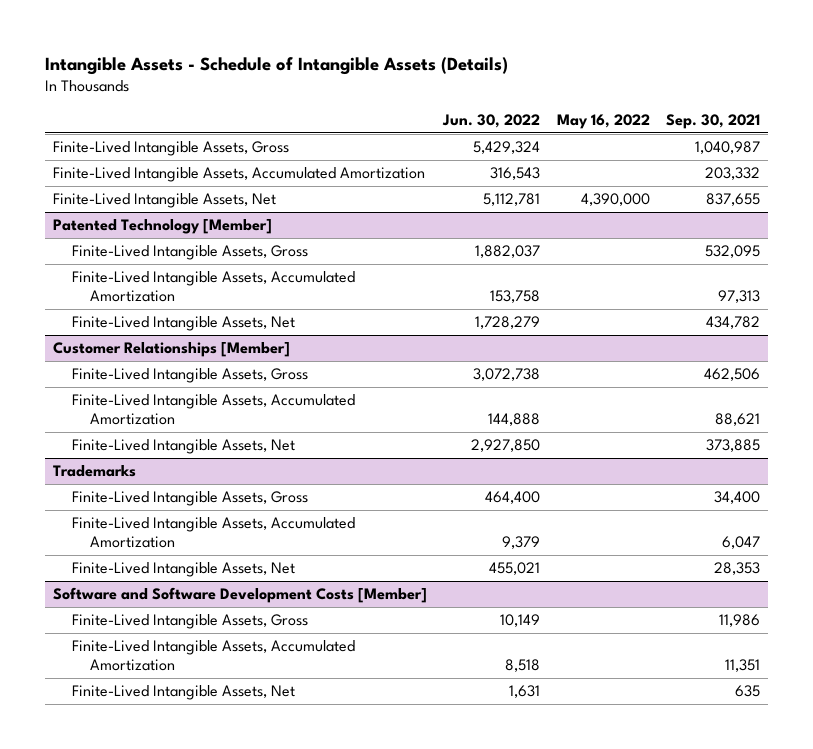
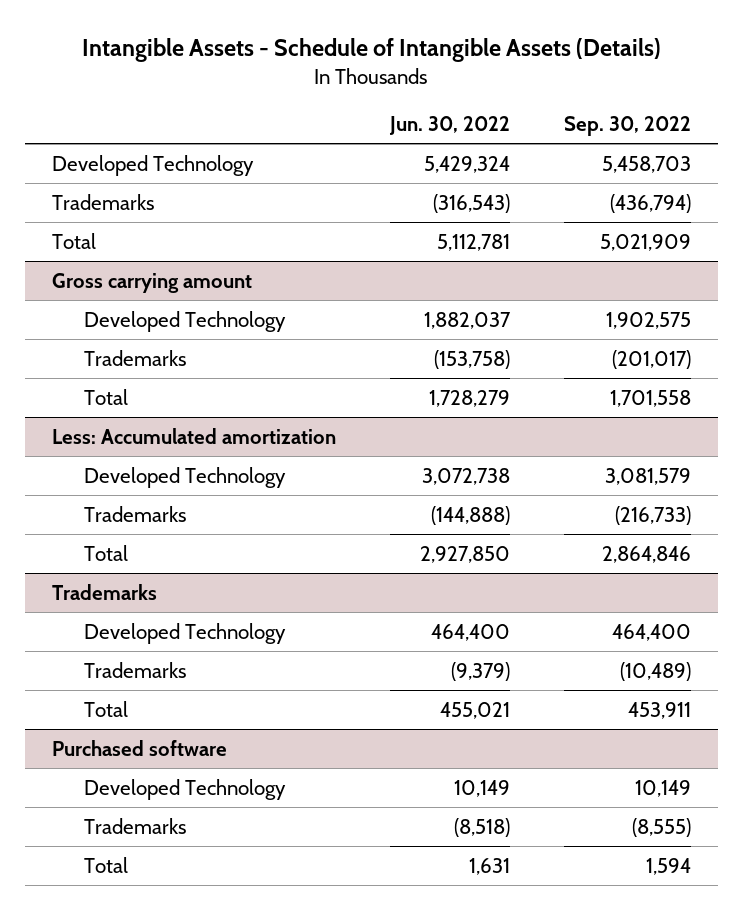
[556,114,650,130] May 16, 2022 -> none
[665,114,760,130] Sep. 30, 2021 -> none
none -> [564,115,692,136] Sep. 30, 2022
[52,167,425,183] Finite-Lived Intangible Assets, Accumulated Amortization -> none
[71,271,355,303] Finite-Lived Intangible Assets, Accumulated Amortization -> none
[71,394,355,426] Finite-Lived Intangible Assets, Accumulated Amortization -> none
[52,141,289,157] Finite-Lived Intangible Assets, Gross -> [51,154,254,176] Developed Technology
none -> [51,193,154,210] Trademarks
[52,193,276,209] Finite-Lived Intangible Assets, Net -> [51,232,96,249] Total
[52,219,272,235] Patented Technology [Member] -> [51,272,252,293] Gross carrying amount
[71,245,308,261] Finite-Lived Intangible Assets, Gross -> [83,310,286,332] Developed Technology
none -> [83,349,186,366] Trademarks
[71,316,295,332] Finite-Lived Intangible Assets, Net -> [83,388,128,405] Total
[52,342,290,358] Customer Relationships [Member] -> [51,427,336,444] Less: Accumulated amortization
[71,368,308,384] Finite-Lived Intangible Assets, Gross -> [83,466,286,488] Developed Technology
none -> [83,505,186,522] Trademarks
[71,439,295,455] Finite-Lived Intangible Assets, Net -> [83,544,128,561] Total
[71,517,355,549] Finite-Lived Intangible Assets, Accumulated Amortization -> none
[71,640,355,672] Finite-Lived Intangible Assets, Accumulated Amortization -> none
[71,491,308,507] Finite-Lived Intangible Assets, Gross -> [83,622,286,644] Developed Technology
none -> [83,661,186,678] Trademarks
[71,562,295,578] Finite-Lived Intangible Assets, Net -> [83,700,128,717] Total
[52,587,427,604] Software and Software Development Costs [Member] -> [51,739,227,756] Purchased software
[71,614,308,630] Finite-Lived Intangible Assets, Gross -> [83,778,286,800] Developed Technology
none -> [83,817,186,834] Trademarks
[71,685,295,701] Finite-Lived Intangible Assets, Net -> [83,856,128,873] Total

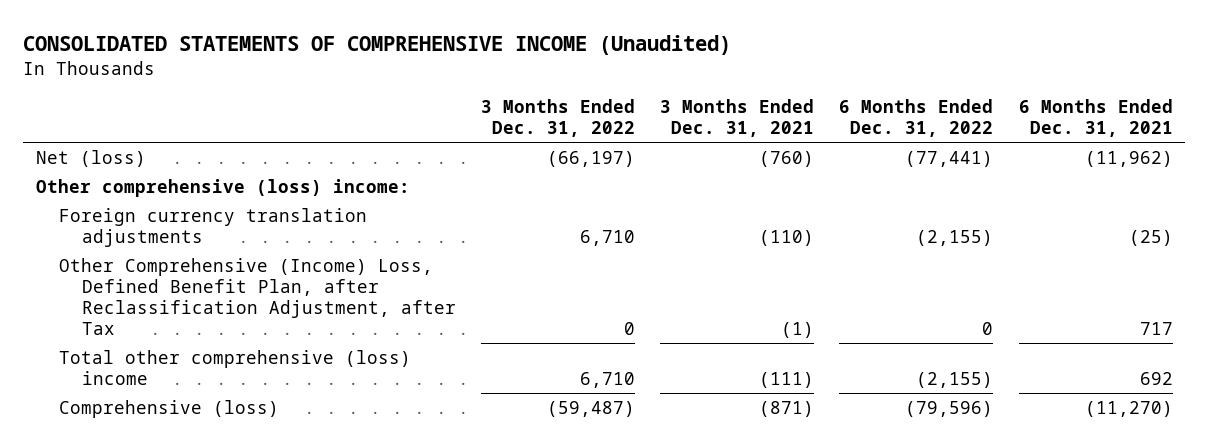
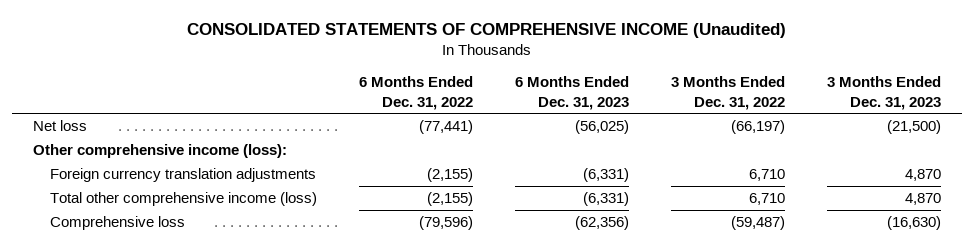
[660,99,815,138] 3 Months Ended Dec. 31, 2021 -> none
[1018,99,1173,138] 6 Months Ended Dec. 31, 2021 -> none
none -> [515,76,630,110] 6 Months Ended Dec. 31, 2023
none -> [827,76,942,110] 3 Months Ended Dec. 31, 2023
[35,149,146,167] Net (loss) -> [33,120,88,132] Net loss
[35,178,410,197] Other comprehensive (loss) income: -> [33,144,288,159] Other comprehensive income (loss):
[58,257,457,336] Other Comprehensive (Income) Loss, Defined Benefit Plan, after Reclassification Adjustment, after Tax -> none
[58,349,411,385] Total other comprehensive (loss) income -> [50,192,318,207] Total other comprehensive income (loss)
[58,399,279,418] Comprehensive (loss) -> [50,216,186,231] Comprehensive loss

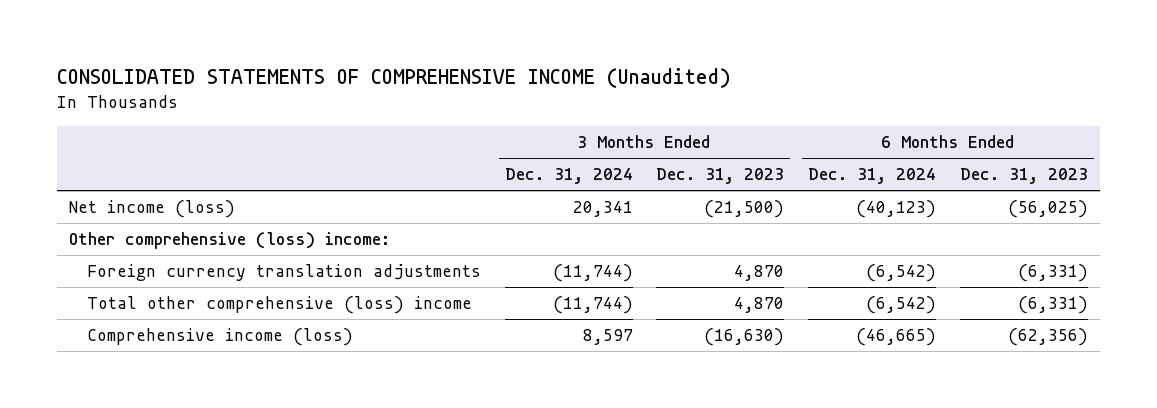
[359,76,474,110] 6 Months Ended Dec. 31, 2022 -> none
[671,76,786,110] 3 Months Ended Dec. 31, 2022 -> none
none -> [504,168,633,185] Dec. 31, 2024
none -> [808,168,937,185] Dec. 31, 2024
[33,120,88,132] Net loss -> [68,200,235,219] Net income (loss)
[33,144,288,159] Other comprehensive income (loss): -> [68,232,390,250] Other comprehensive (loss) income:
[50,192,318,207] Total other comprehensive income (loss) -> [86,296,472,315] Total other comprehensive (loss) income
[50,216,186,231] Comprehensive loss -> [86,328,353,347] Comprehensive income (loss)

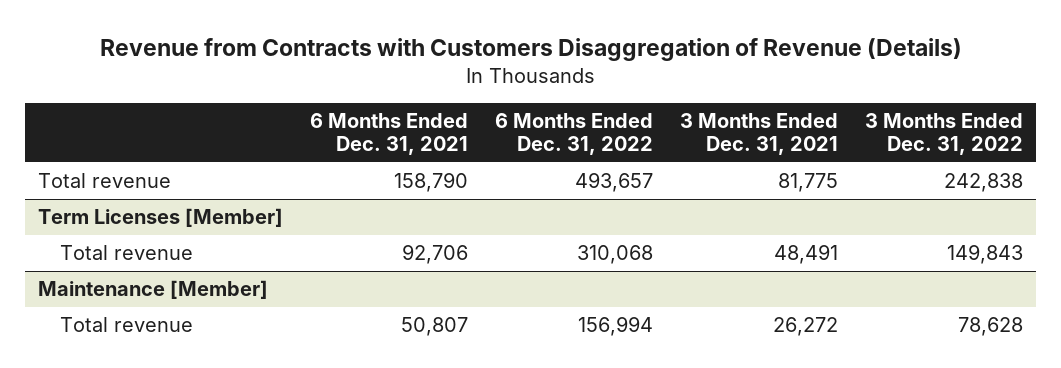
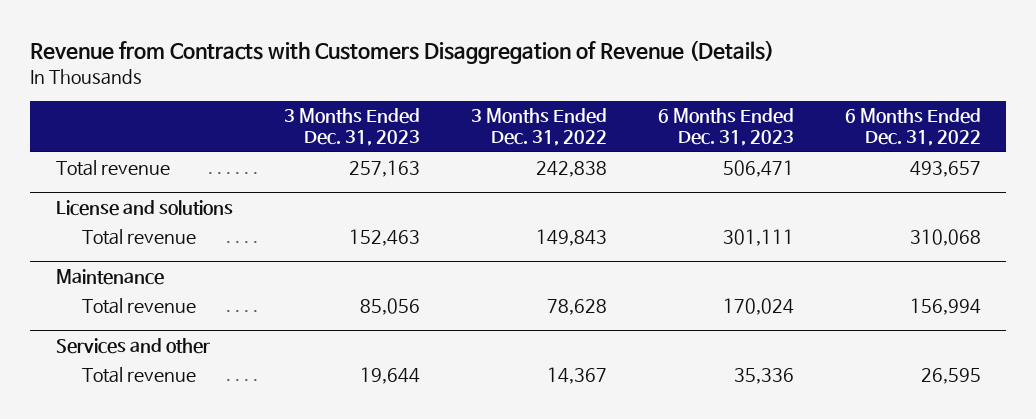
[310,112,469,156] 6 Months Ended Dec. 31, 2021 -> none
[679,112,838,156] 3 Months Ended Dec. 31, 2021 -> none
none -> [283,107,420,147] 3 Months Ended Dec. 31, 2023
none -> [657,107,794,147] 6 Months Ended Dec. 31, 2023
[38,208,284,228] Term Licenses [Member] -> [55,199,233,216] License and solutions
[38,280,269,300] Maintenance [Member] -> [55,268,164,285] Maintenance
none -> [55,337,210,354] Services and other
none -> [81,367,196,384] Total revenue

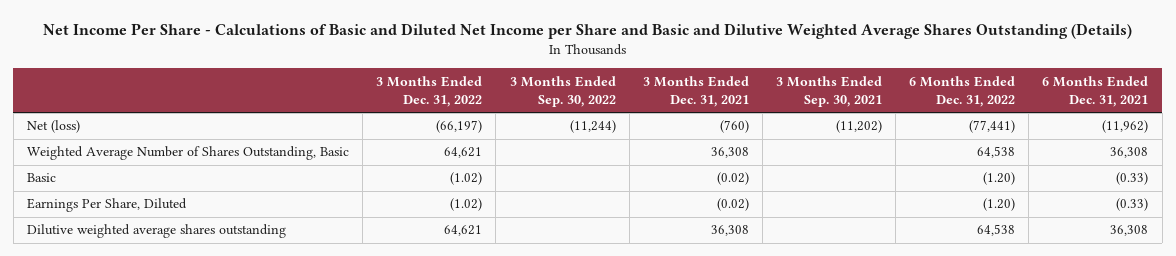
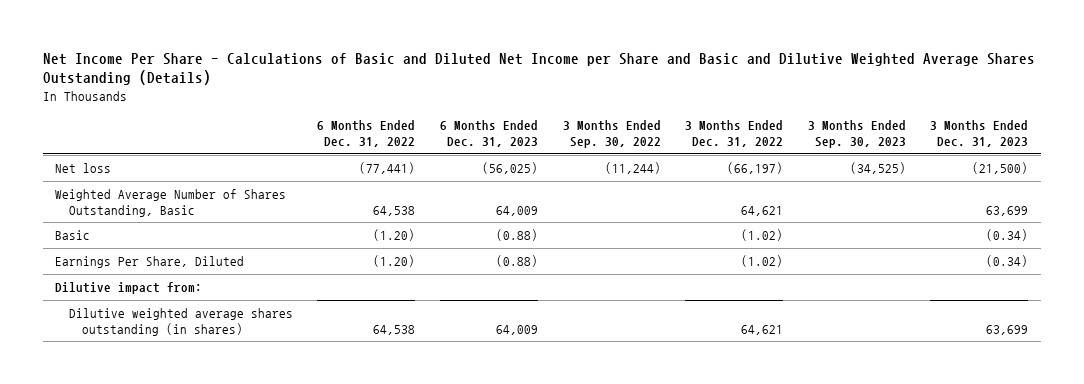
[642,75,749,107] 3 Months Ended Dec. 31, 2021 -> none
[775,75,882,107] 3 Months Ended Sep. 30, 2021 -> none
[1042,75,1149,107] 6 Months Ended Dec. 31, 2021 -> none
none -> [440,120,539,147] 6 Months Ended Dec. 31, 2023
none -> [807,120,906,148] 3 Months Ended Sep. 30, 2023
none -> [930,120,1029,147] 3 Months Ended Dec. 31, 2023
[27,120,81,134] Net (loss) -> [55,162,112,173] Net loss
none -> [55,281,203,294] Dilutive impact from:
[27,224,287,239] Dilutive weighted average shares outstanding -> [68,307,293,336] Dilutive weighted average shares outstanding (in shares)

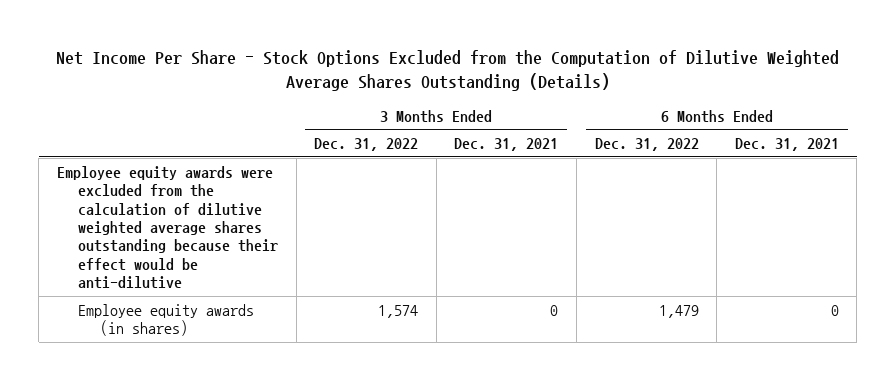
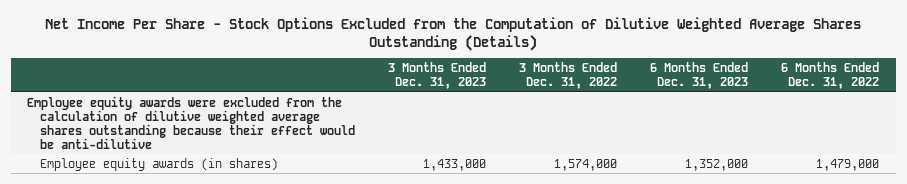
[454,138,559,152] Dec. 31, 2021 -> none
[734,138,839,152] Dec. 31, 2021 -> none
none -> [388,62,487,90] 3 Months Ended Dec. 31, 2023
none -> [650,62,749,90] 6 Months Ended Dec. 31, 2023
[378,304,419,318] 1,574 -> [554,158,618,171] 1,574,000
[658,304,699,318] 1,479 -> [816,158,880,171] 1,479,000

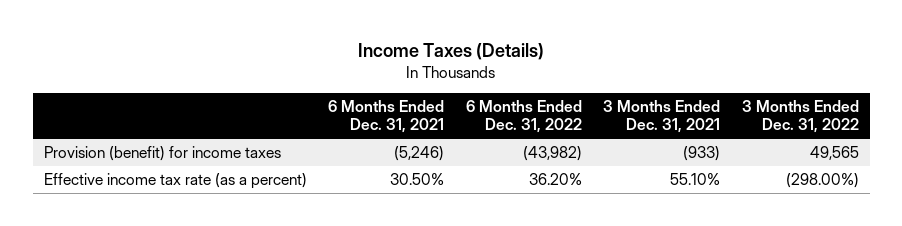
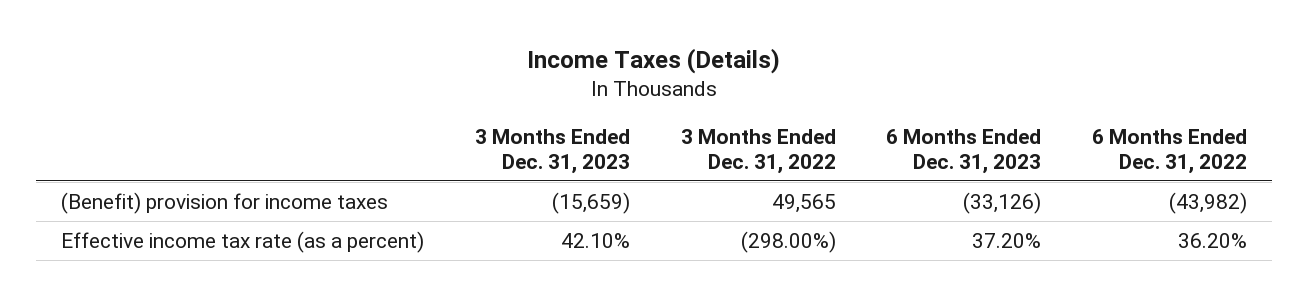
[328,100,445,134] 6 Months Ended Dec. 31, 2021 -> none
[603,100,721,134] 3 Months Ended Dec. 31, 2021 -> none
none -> [474,128,630,175] 3 Months Ended Dec. 31, 2023
none -> [886,128,1042,175] 6 Months Ended Dec. 31, 2023
[43,146,281,162] Provision (benefit) for income taxes -> [61,191,389,214] (Benefit) provision for income taxes

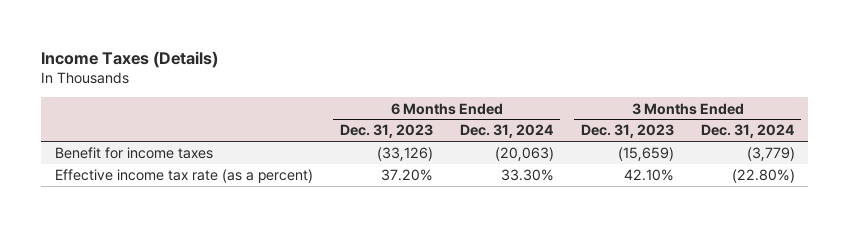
[680,128,836,175] 3 Months Ended Dec. 31, 2022 -> none
[1091,128,1247,175] 6 Months Ended Dec. 31, 2022 -> none
none -> [459,124,554,139] Dec. 31, 2024
none -> [700,124,795,139] Dec. 31, 2024
[61,191,389,214] (Benefit) provision for income taxes -> [54,147,213,160] Benefit for income taxes

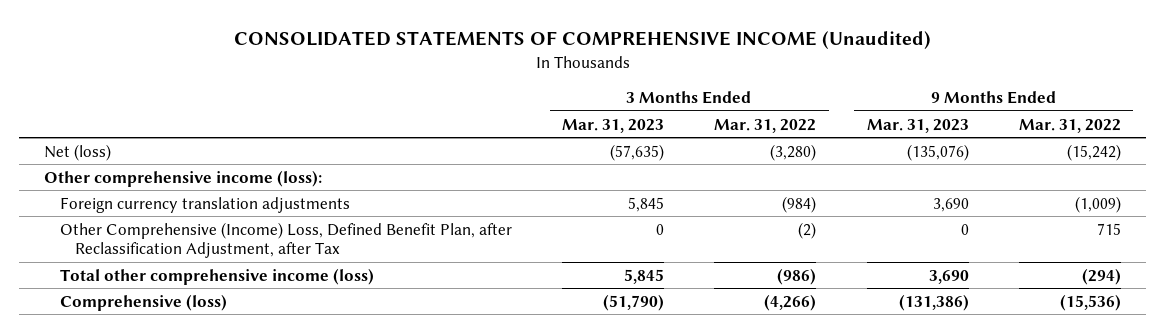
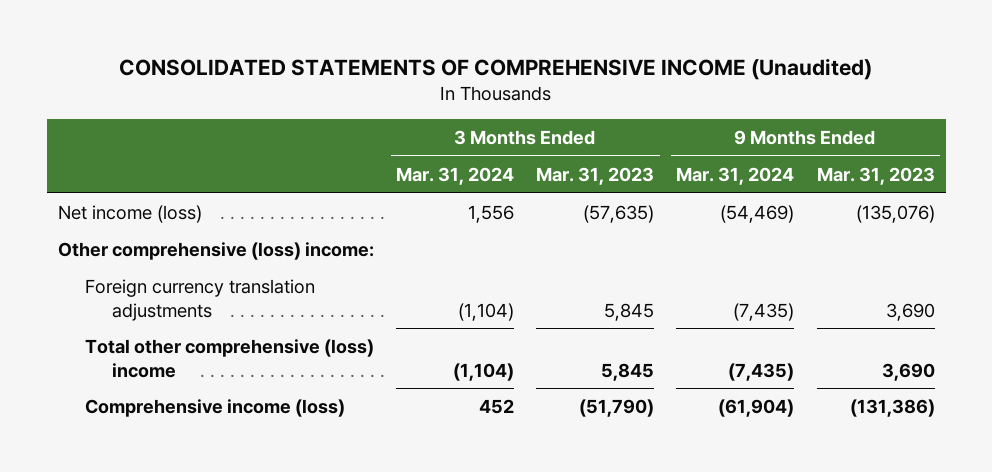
[714,118,817,133] Mar. 31, 2022 -> none
[1018,118,1121,133] Mar. 31, 2022 -> none
none -> [396,166,515,185] Mar. 31, 2024
none -> [676,166,795,185] Mar. 31, 2024
[44,143,112,161] Net (loss) -> [57,205,202,224] Net income (loss)
[44,169,323,187] Other comprehensive income (loss): -> [57,242,374,261] Other comprehensive (loss) income:
[59,221,512,259] Other Comprehensive (Income) Loss, Defined Benefit Plan, after Reclassification Adjustment, after Tax -> none
[59,267,374,285] Total other comprehensive income (loss) -> [84,339,374,378] Total other comprehensive (loss) income
[59,293,227,311] Comprehensive (loss) -> [84,399,345,418] Comprehensive income (loss)

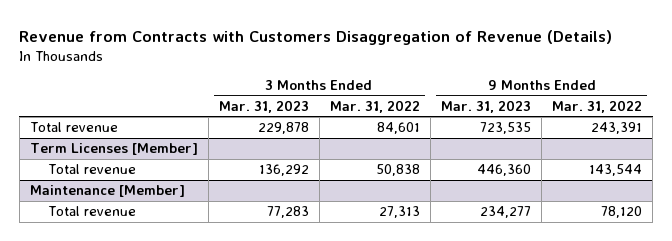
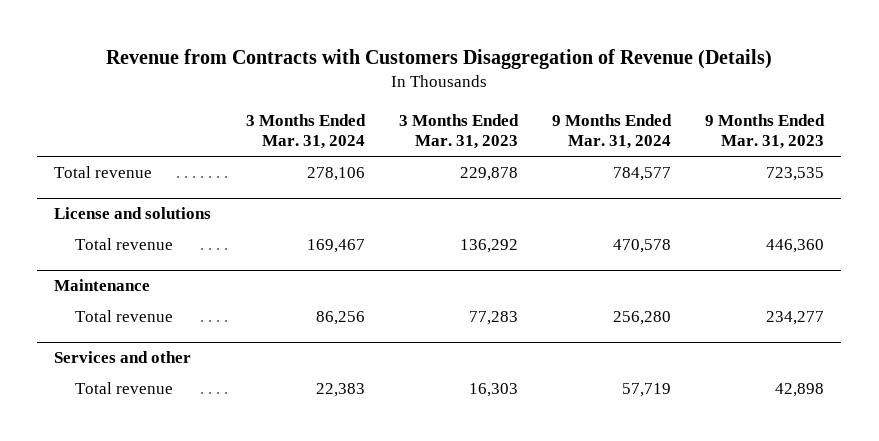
[330,99,421,113] Mar. 31, 2022 -> none
[552,99,643,113] Mar. 31, 2022 -> none
none -> [245,113,366,150] 3 Months Ended Mar. 31, 2024
none -> [551,113,672,150] 9 Months Ended Mar. 31, 2024
[29,143,198,156] Term Licenses [Member] -> [54,207,212,220] License and solutions
[29,185,185,198] Maintenance [Member] -> [54,279,151,292] Maintenance
none -> [54,351,192,364] Services and other
none -> [74,382,173,395] Total revenue

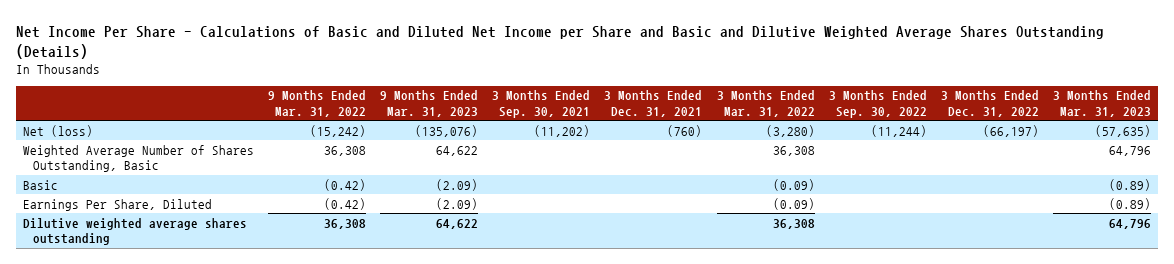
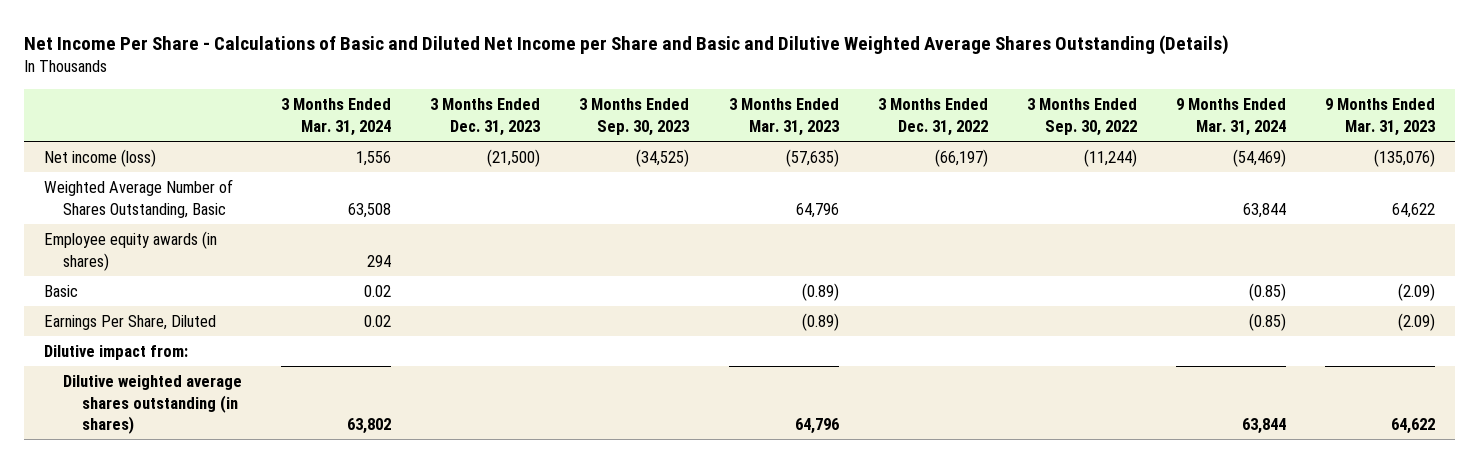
[268,90,367,117] 9 Months Ended Mar. 31, 2022 -> none
[492,90,591,118] 3 Months Ended Sep. 30, 2021 -> none
[604,90,703,117] 3 Months Ended Dec. 31, 2021 -> none
[716,90,815,117] 3 Months Ended Mar. 31, 2022 -> none
none -> [281,98,392,136] 3 Months Ended Mar. 31, 2024
none -> [430,98,541,136] 3 Months Ended Dec. 31, 2023
none -> [579,98,690,136] 3 Months Ended Sep. 30, 2023
none -> [1176,98,1287,136] 9 Months Ended Mar. 31, 2024
[23,124,94,137] Net (loss) -> [43,149,156,168] Net income (loss)
none -> [43,231,217,271] Employee equity awards (in shares)
none -> [43,345,188,361] Dilutive impact from:
[23,217,248,246] Dilutive weighted average shares outstanding -> [62,375,242,435] Dilutive weighted average shares outstanding (in shares)

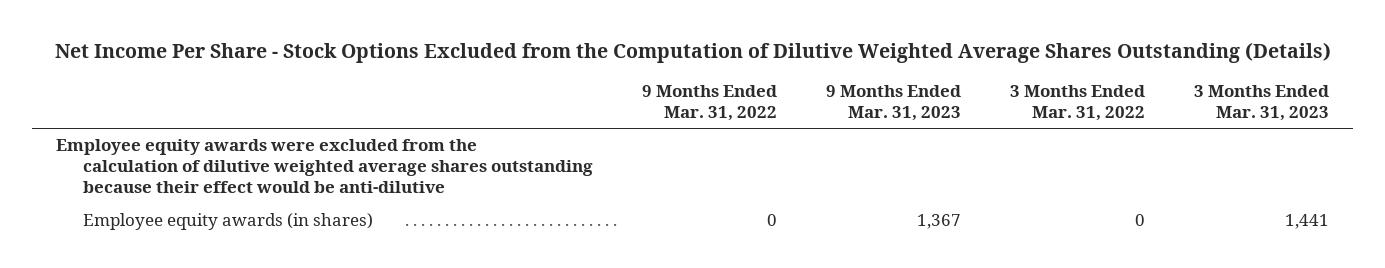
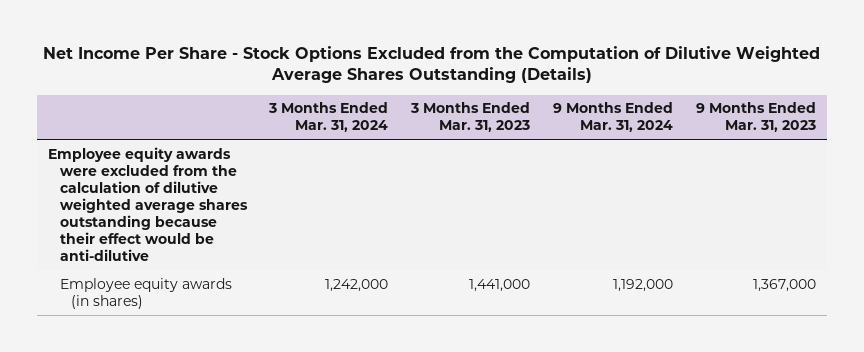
[641,85,777,122] 9 Months Ended Mar. 31, 2022 -> none
[1009,85,1145,122] 3 Months Ended Mar. 31, 2022 -> none
none -> [268,102,389,133] 3 Months Ended Mar. 31, 2024
none -> [553,102,674,133] 9 Months Ended Mar. 31, 2024
[916,214,961,230] 1,367 -> [753,278,817,292] 1,367,000
[1284,214,1329,230] 1,441 -> [469,278,531,292] 1,441,000

